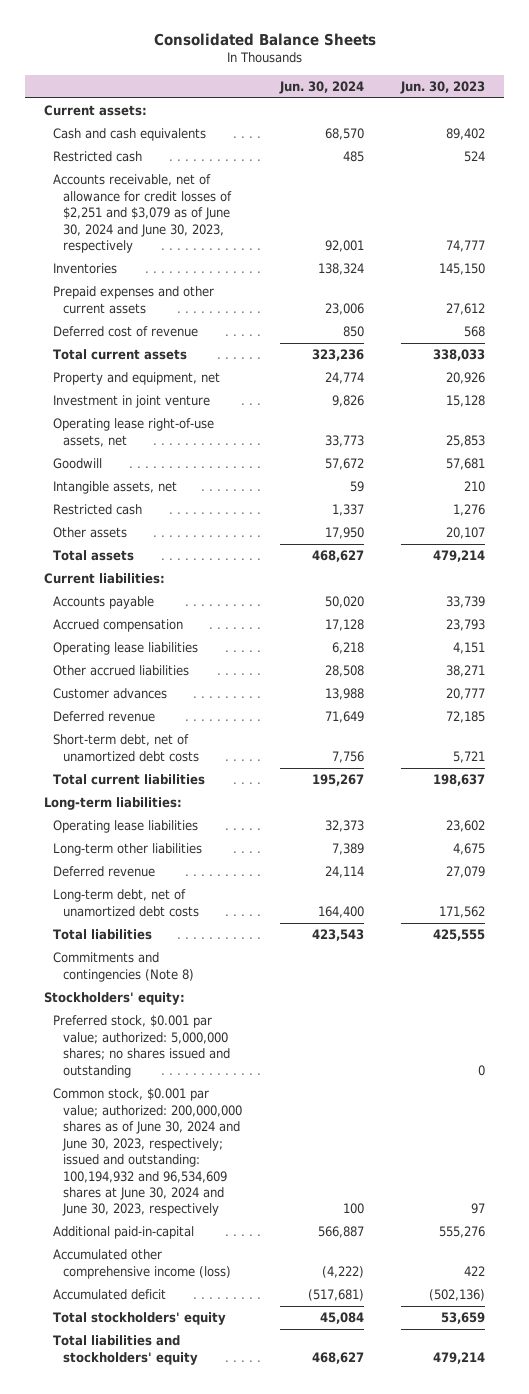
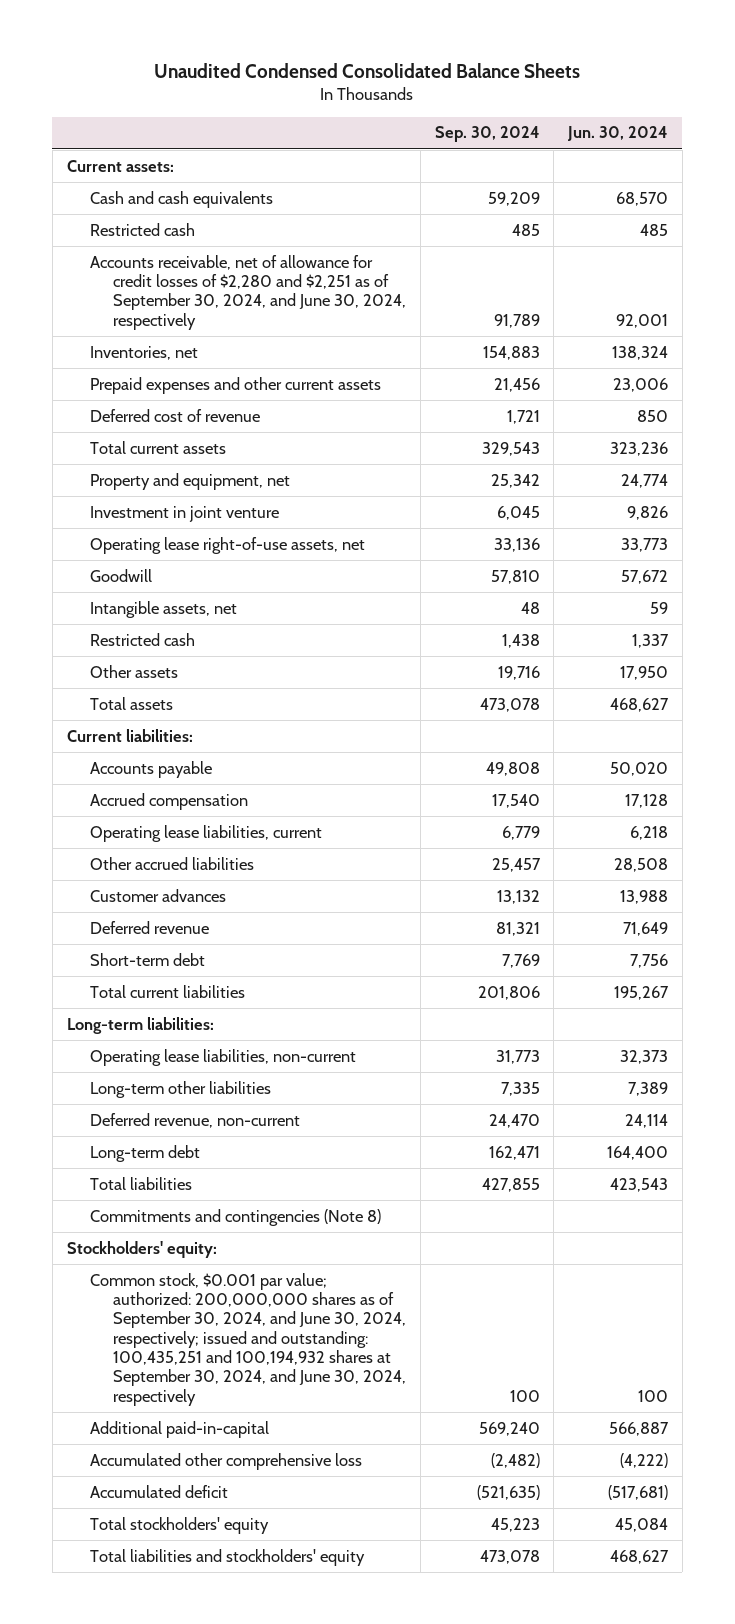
[153,32,376,46] Consolidated Balance Sheets -> [154,62,581,78] Unaudited Condensed Consolidated Balance Sheets
[400,80,486,94] Jun. 30, 2023 -> none
none -> [434,126,540,143] Sep. 30, 2024
[53,174,232,254] Accounts receivable, net of allowance for credit losses of $2,251 and $3,079 as of June 30, 2024 and June 30, 2023, respectively -> [89,254,406,330] Accounts receivable, net of allowance for credit losses of $2,280 and $2,251 as of September 30, 2024, and June 30, 2024, respectively
[53,263,118,275] Inventories -> [89,345,198,360] Inventories, net
[53,642,199,656] Operating lease liabilities -> [89,824,322,842] Operating lease liabilities, current
[53,734,199,762] Short-term debt, net of unamortized debt costs -> [89,952,205,966] Short-term debt
[53,820,199,834] Operating lease liabilities -> [89,1048,356,1066] Operating lease liabilities, non-current
[53,866,156,878] Deferred revenue -> [89,1112,300,1128] Deferred revenue, non-current
[53,889,199,917] Long-term debt, net of unamortized debt costs -> [89,1144,200,1162] Long-term debt
[53,1015,230,1078] Preferred stock, $0.001 par value; authorized: 5,000,000 shares; no shares issued and outstanding -> none
[53,1088,242,1217] Common stock, $0.001 par value; authorized: 200,000,000 shares as of June 30, 2024 and June 30, 2023, respectively; issued and outstanding: 100,194,932 and 96,534,609 shares at June 30, 2024 and June 30, 2023, respectively -> [89,1272,406,1406] Common stock, $0.001 par value; authorized: 200,000,000 shares as of September 30, 2024, and June 30, 2024, respectively; issued and outstanding: 100,435,251 and 100,194,932 shares at September 30, 2024, and June 30, 2024, respectively
[53,1249,231,1279] Accumulated other comprehensive income (loss) -> [89,1452,362,1470] Accumulated other comprehensive loss

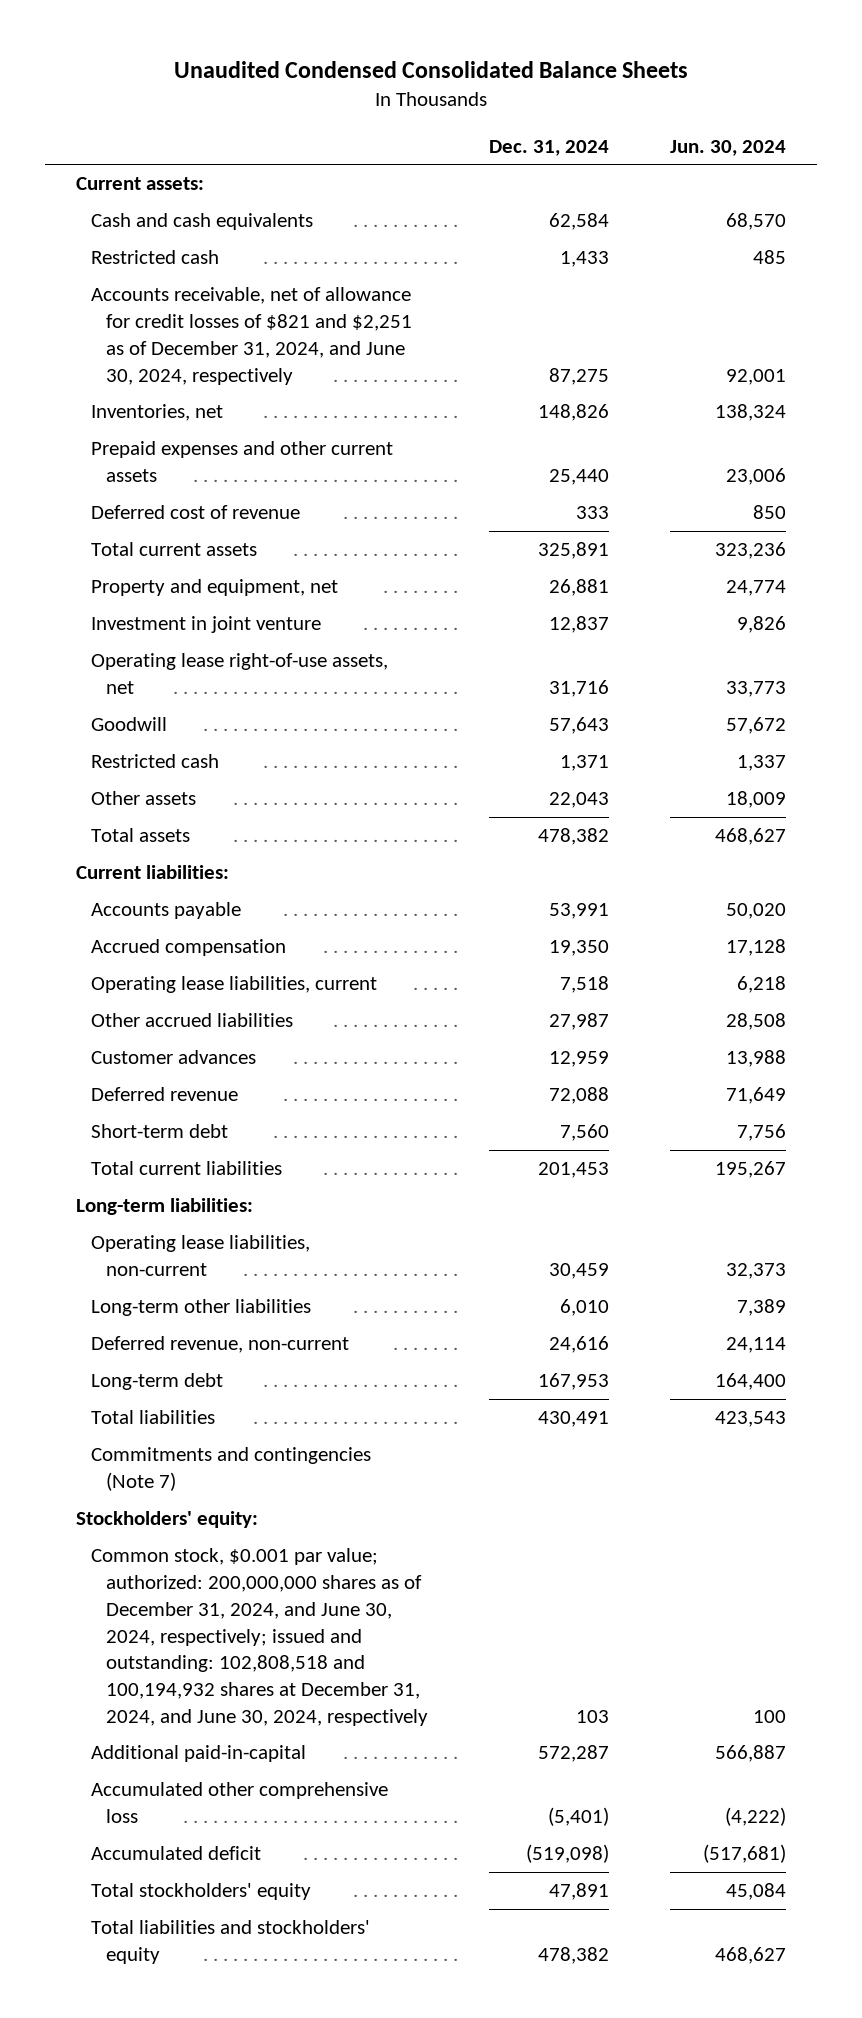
[434,126,540,143] Sep. 30, 2024 -> none
none -> [489,139,610,156] Dec. 31, 2024
[89,254,406,330] Accounts receivable, net of allowance for credit losses of $2,280 and $2,251 as of September 30, 2024, and June 30, 2024, respectively -> [90,287,412,385] Accounts receivable, net of allowance for credit losses of $821 and $2,251 as of December 31, 2024, and June 30, 2024, respectively
[89,600,237,618] Intangible assets, net -> none
[620,665,669,680] 17,950 -> [726,791,787,809] 18,009
[89,1208,381,1226] Commitments and contingencies (Note 8) -> [90,1447,371,1492] Commitments and contingencies (Note 7)
[89,1272,406,1406] Common stock, $0.001 par value; authorized: 200,000,000 shares as of September 30, 2024, and June 30, 2024, respectively; issued and outstanding: 100,435,251 and 100,194,932 shares at September 30, 2024, and June 30, 2024, respectively -> [90,1548,428,1726] Common stock, $0.001 par value; authorized: 200,000,000 shares as of December 31, 2024, and June 30, 2024, respectively; issued and outstanding: 102,808,518 and 100,194,932 shares at December 31, 2024, and June 30, 2024, respectively

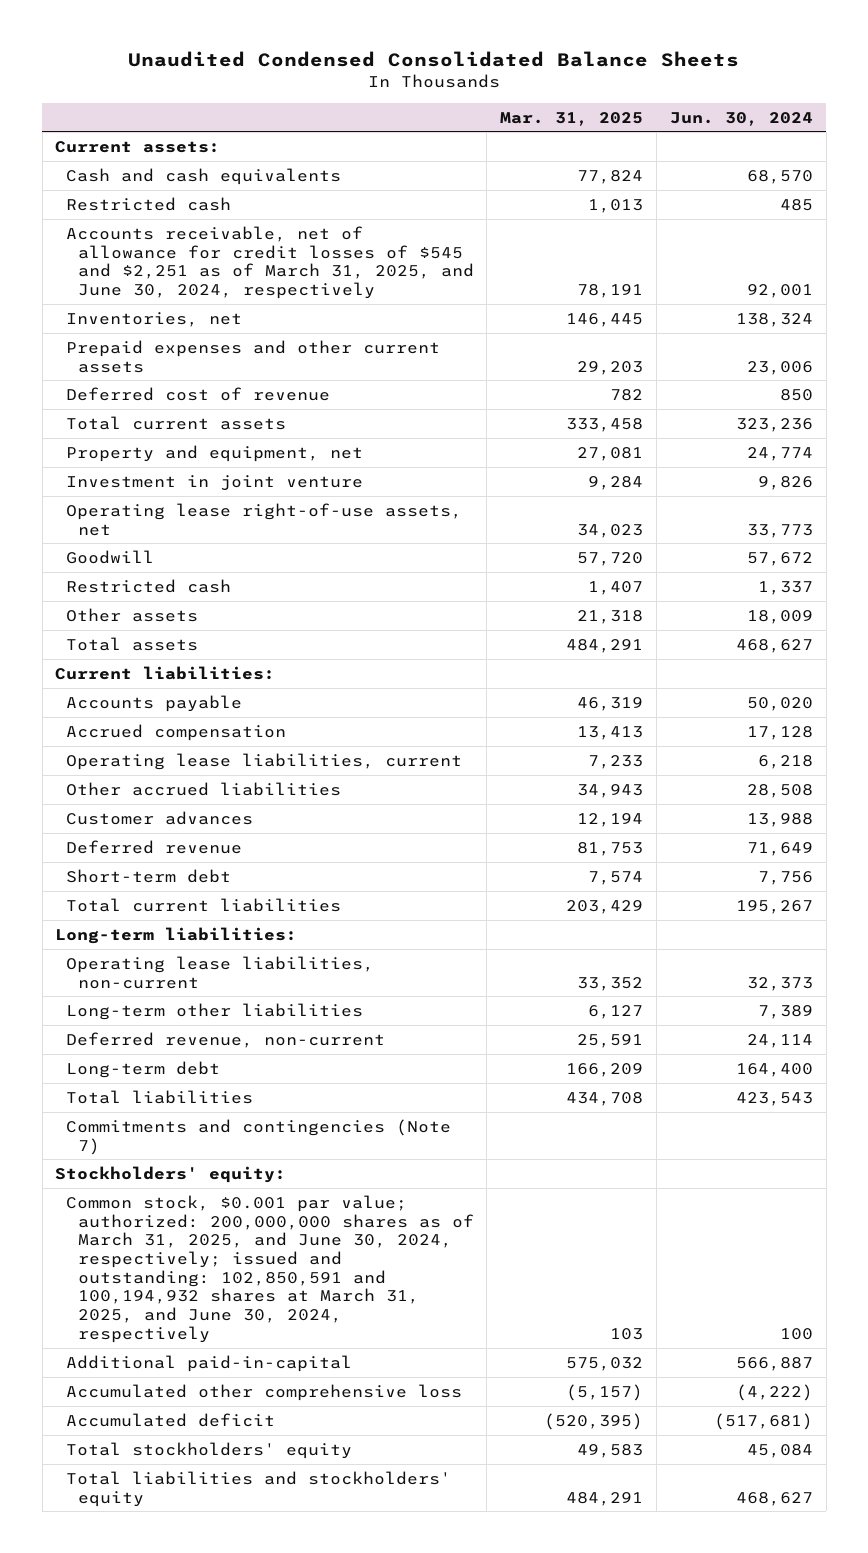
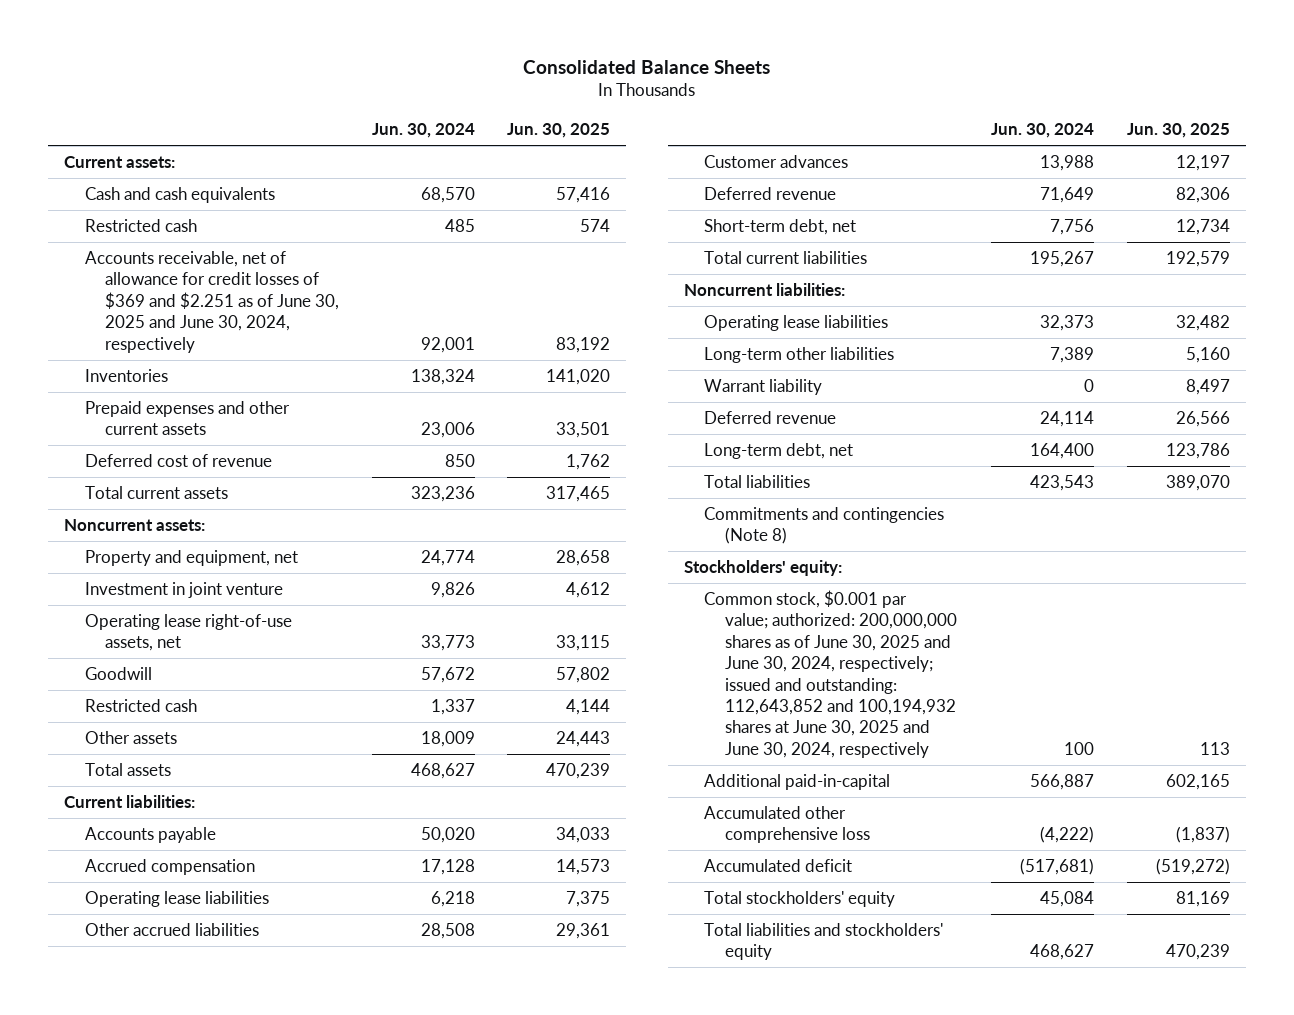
[128,51,740,68] Unaudited Condensed Consolidated Balance Sheets -> [522,59,770,74] Consolidated Balance Sheets
[500,111,644,126] Mar. 31, 2025 -> none
none -> [506,123,610,139] Jun. 30, 2025
[66,225,474,299] Accounts receivable, net of allowance for credit losses of $545 and $2,251 as of March 31, 2025, and June 30, 2024, respectively -> [84,250,340,353] Accounts receivable, net of allowance for credit losses of $369 and $2.251 as of June 30, 2025 and June 30, 2024, respectively
[66,311,243,327] Inventories, net -> [84,368,168,382] Inventories
none -> [64,518,206,531] Noncurrent assets:
[66,752,463,770] Operating lease liabilities, current -> [84,890,269,907] Operating lease liabilities
[66,868,232,883] Short-term debt -> [704,218,857,235] Short-term debt, net
[55,926,298,944] Long-term liabilities: -> [683,282,845,296] Noncurrent liabilities:
[66,955,375,989] Operating lease liabilities, non-current -> [704,314,889,331] Operating lease liabilities
none -> [704,378,823,395] Warrant liability
[66,1031,386,1048] Deferred revenue, non-current -> [704,410,837,424] Deferred revenue
[66,1060,221,1078] Long-term debt -> [704,442,854,459] Long-term debt, net
[66,1118,452,1155] Commitments and contingencies (Note 7) -> [704,506,945,545] Commitments and contingencies (Note 8)
[66,1194,474,1343] Common stock, $0.001 par value; authorized: 200,000,000 shares as of March 31, 2025, and June 30, 2024, respectively; issued and outstanding: 102,850,591 and 100,194,932 shares at March 31, 2025, and June 30, 2024, respectively -> [704,589,957,758] Common stock, $0.001 par value; authorized: 200,000,000 shares as of June 30, 2025 and June 30, 2024, respectively; issued and outstanding: 112,643,852 and 100,194,932 shares at June 30, 2025 and June 30, 2024, respectively

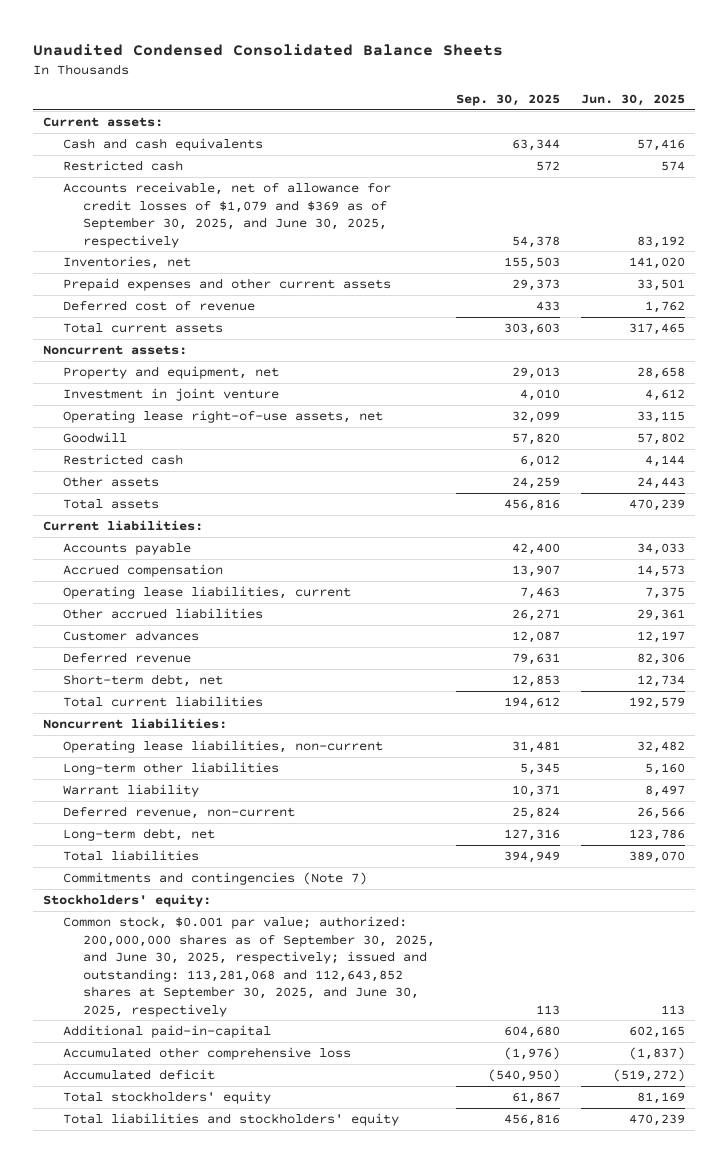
[522,59,770,74] Consolidated Balance Sheets -> [32,43,503,56] Unaudited Condensed Consolidated Balance Sheets
[371,123,475,139] Jun. 30, 2024 -> none
none -> [455,94,560,107] Sep. 30, 2025
[84,250,340,353] Accounts receivable, net of allowance for credit losses of $369 and $2.251 as of June 30, 2025 and June 30, 2024, respectively -> [62,182,391,248] Accounts receivable, net of allowance for credit losses of $1,079 and $369 as of September 30, 2025, and June 30, 2025, respectively
[84,368,168,382] Inventories -> [62,256,191,270] Inventories, net
[84,890,269,907] Operating lease liabilities -> [62,586,351,600] Operating lease liabilities, current
[704,314,889,331] Operating lease liabilities -> [62,740,383,754] Operating lease liabilities, non-current
[704,410,837,424] Deferred revenue -> [62,806,295,820] Deferred revenue, non-current
[704,506,945,545] Commitments and contingencies (Note 8) -> [62,872,367,886] Commitments and contingencies (Note 7)
[704,589,957,758] Common stock, $0.001 par value; authorized: 200,000,000 shares as of June 30, 2025 and June 30, 2024, respectively; issued and outstanding: 112,643,852 and 100,194,932 shares at June 30, 2025 and June 30, 2024, respectively -> [62,916,435,1017] Common stock, $0.001 par value; authorized: 200,000,000 shares as of September 30, 2025, and June 30, 2025, respectively; issued and outstanding: 113,281,068 and 112,643,852 shares at September 30, 2025, and June 30, 2025, respectively

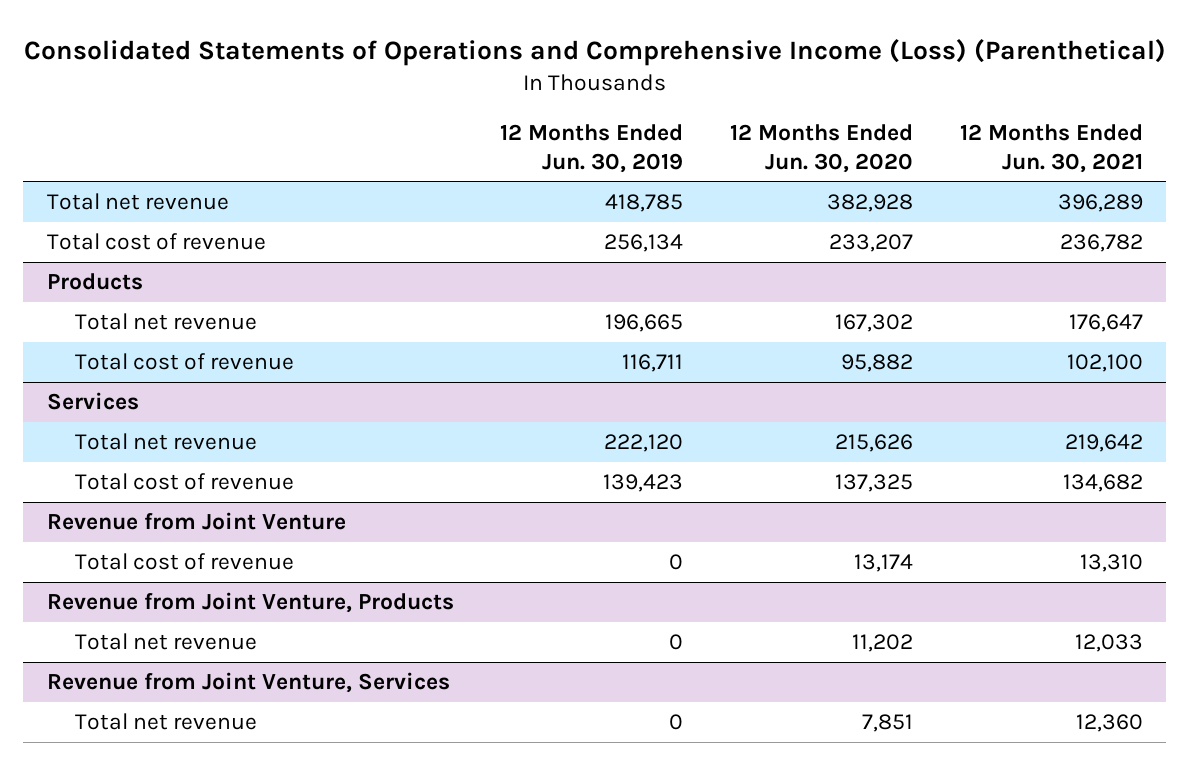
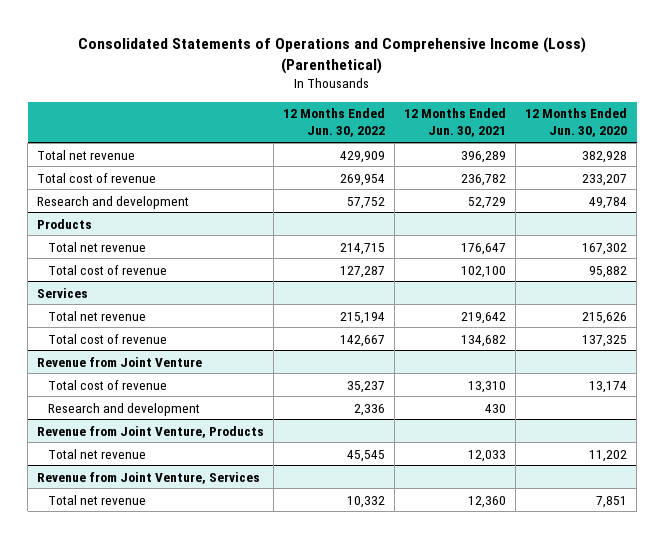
[500,124,684,173] 12 Months Ended Jun. 30, 2019 -> none
none -> [283,108,386,138] 12 Months Ended Jun. 30, 2022
none -> [37,195,190,209] Research and development
none -> [47,402,200,416] Research and development

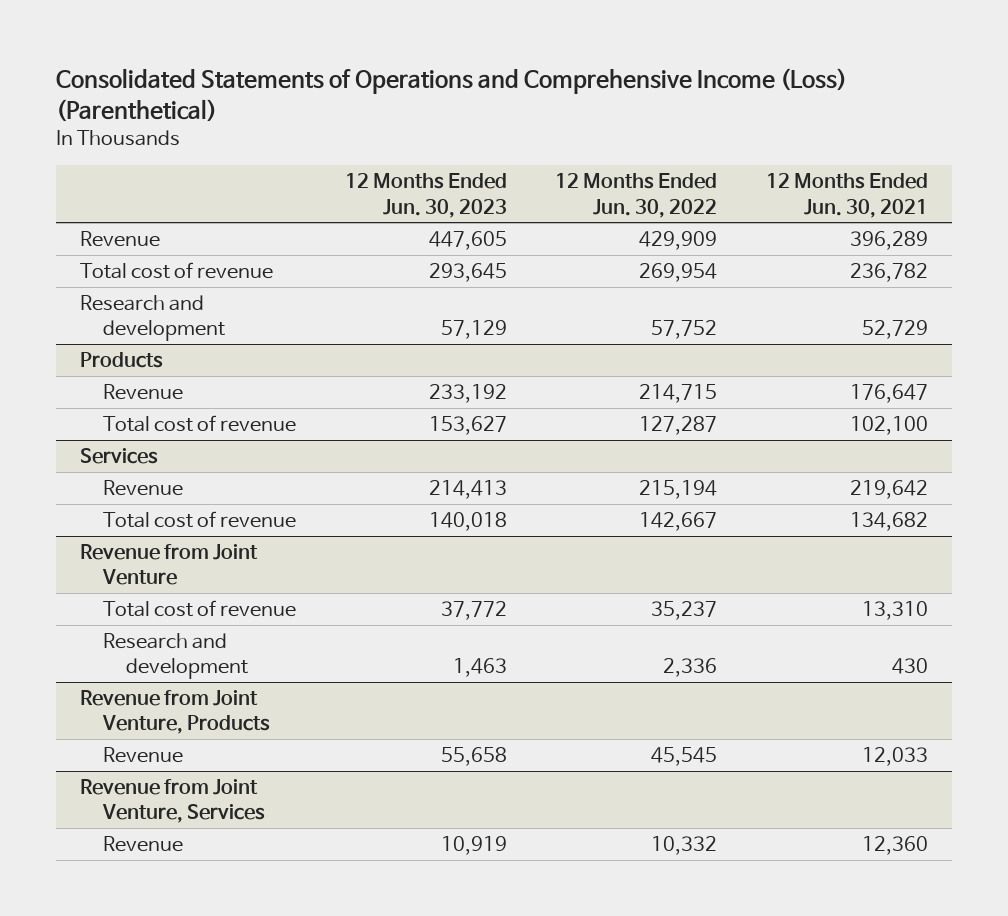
[525,108,628,138] 12 Months Ended Jun. 30, 2020 -> none
none -> [344,173,507,218] 12 Months Ended Jun. 30, 2023
[37,149,136,160] Total net revenue -> [80,231,161,248] Revenue
[47,241,146,252] Total net revenue -> [102,384,183,401] Revenue
[47,310,146,321] Total net revenue -> [102,480,183,497] Revenue
[47,448,146,459] Total net revenue -> [102,747,183,764] Revenue
[47,494,146,505] Total net revenue -> [102,836,183,853] Revenue

